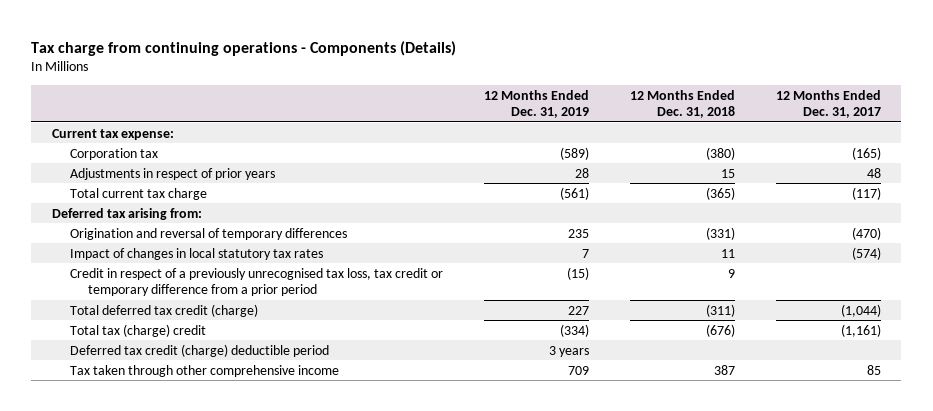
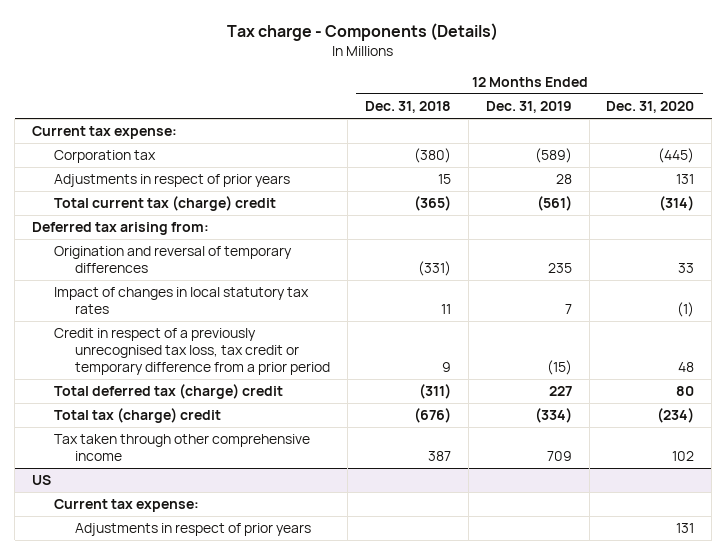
[31,40,457,56] Tax charge from continuing operations - Components (Details) -> [227,22,499,41] Tax charge - Components (Details)
[775,89,881,119] 12 Months Ended Dec. 31, 2017 -> none
none -> [606,101,695,114] Dec. 31, 2020
[69,187,207,200] Total current tax charge -> [53,196,276,212] Total current tax (charge) credit
[69,303,258,317] Total deferred tax credit (charge) -> [53,384,283,400] Total deferred tax (charge) credit
[69,343,329,357] Deferred tax credit (charge) deductible period -> none
none -> [32,475,52,486] US
none -> [53,499,199,513] Current tax expense:
none -> [74,523,311,537] Adjustments in respect of prior years

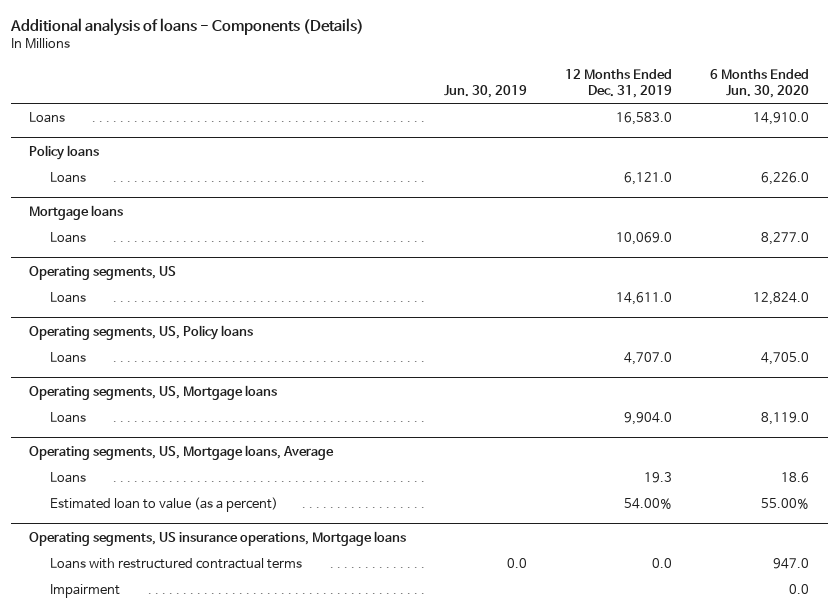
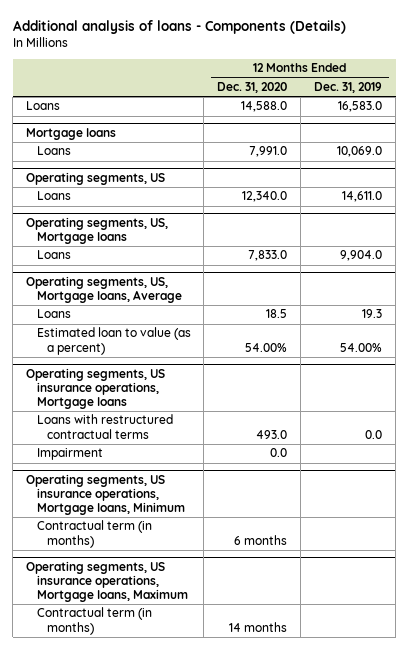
[444,84,528,98] Jun. 30, 2019 -> none
[709,69,809,98] 6 Months Ended Jun. 30, 2020 -> none
none -> [217,81,288,93] Dec. 31, 2020
[29,144,100,160] Policy loans -> none
[50,171,87,183] Loans -> none
[29,324,254,340] Operating segments, US, Policy loans -> none
[50,351,87,363] Loans -> none
none -> [26,473,185,515] Operating segments, US insurance operations, Mortgage loans, Minimum
none -> [36,520,152,548] Contractual term (in months)
none -> [26,560,188,602] Operating segments, US insurance operations, Mortgage loans, Maximum
none -> [36,607,152,635] Contractual term (in months)

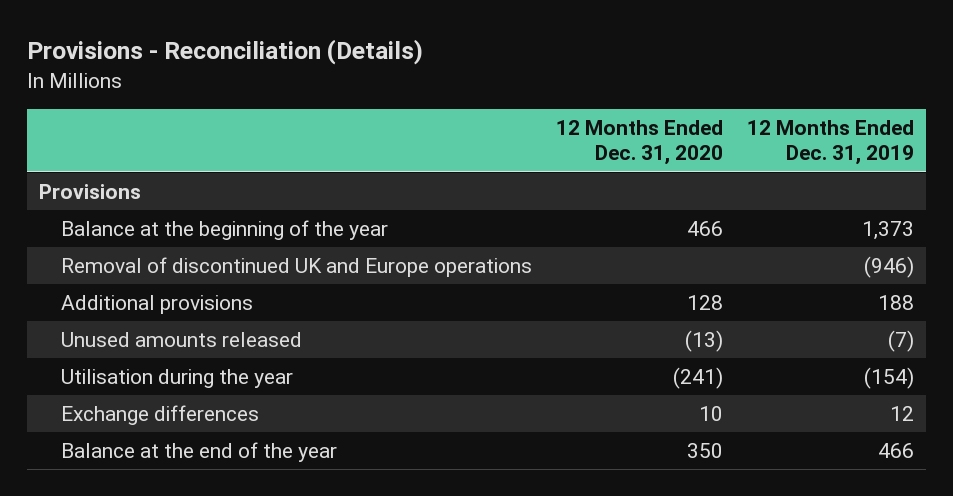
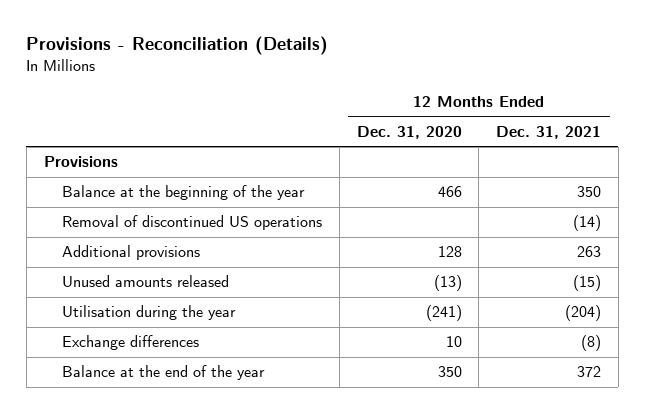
[747,119,915,166] 12 Months Ended Dec. 31, 2019 -> none
none -> [495,125,601,139] Dec. 31, 2021
[61,257,533,278] Removal of discontinued UK and Europe operations -> [62,215,323,231] Removal of discontinued US operations

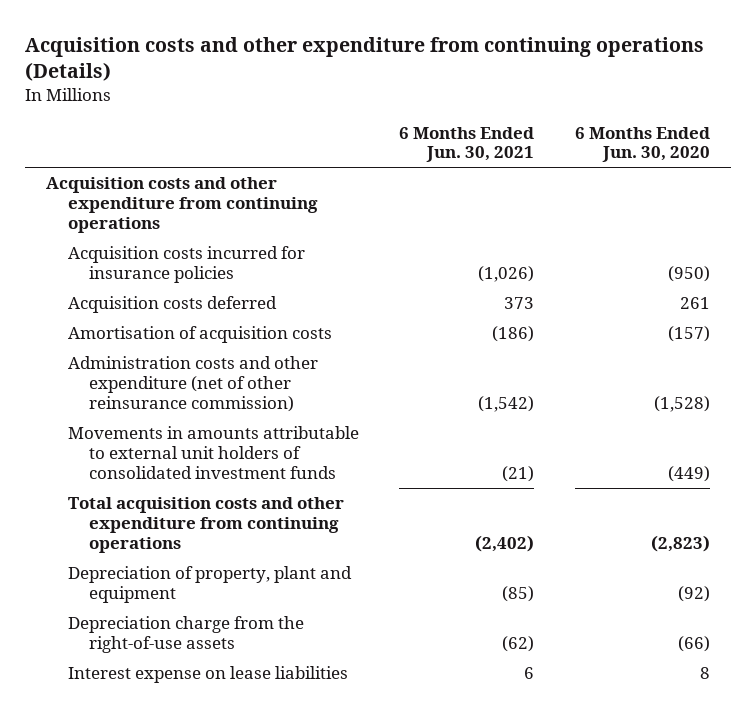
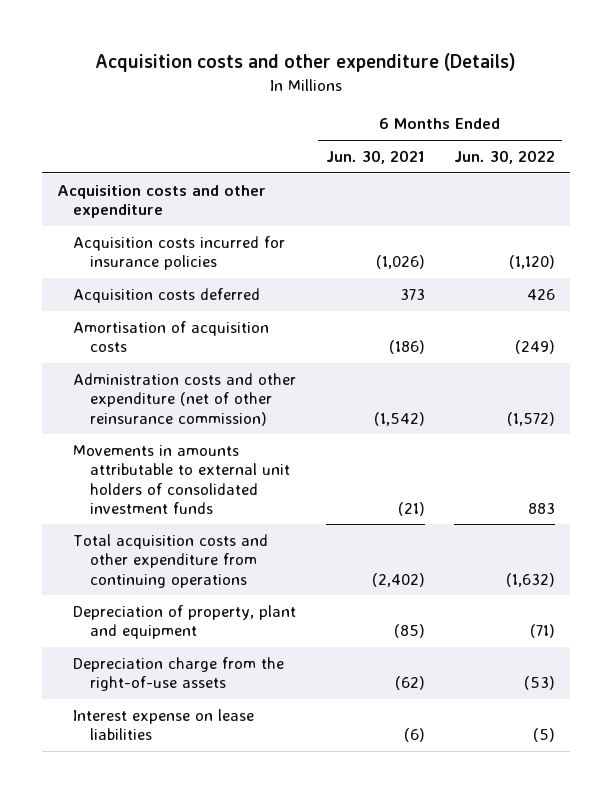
[25,36,705,81] Acquisition costs and other expenditure from continuing operations (Details) -> [94,53,516,73] Acquisition costs and other expenditure (Details)
[575,126,711,163] 6 Months Ended Jun. 30, 2020 -> none
none -> [453,150,555,165] Jun. 30, 2022
[45,177,318,233] Acquisition costs and other expenditure from continuing operations -> [56,184,266,219] Acquisition costs and other expenditure
[524,667,535,680] 6 -> [403,728,425,743] (6)

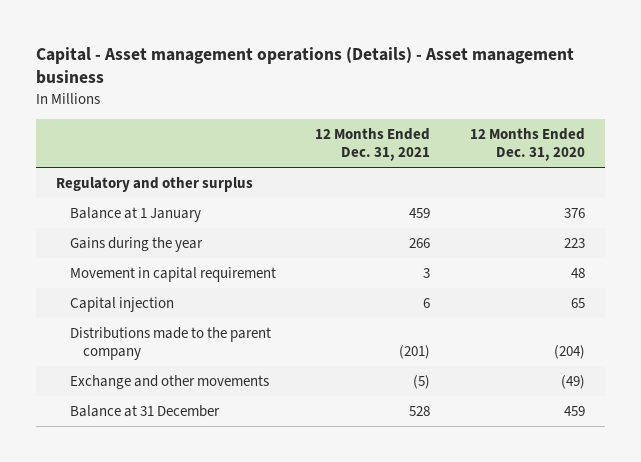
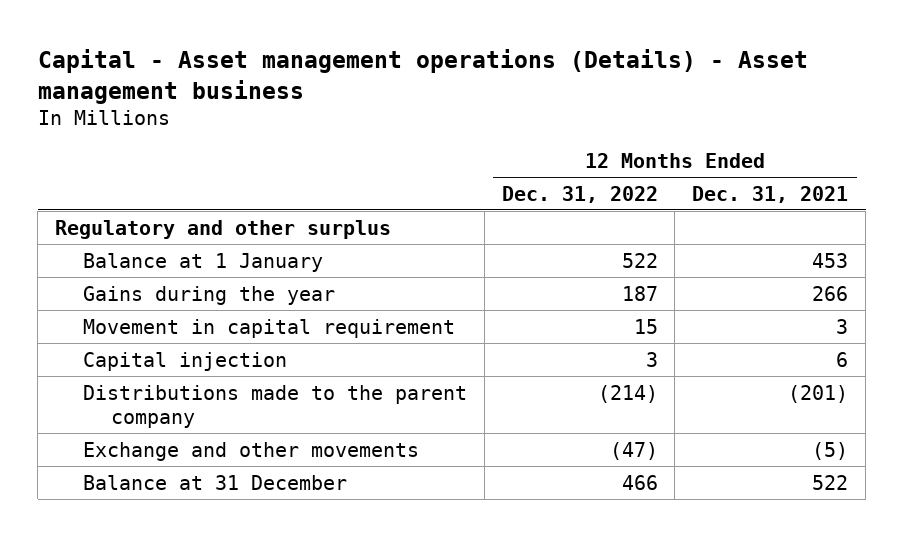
[469,128,585,162] 12 Months Ended Dec. 31, 2020 -> none
none -> [501,185,658,203] Dec. 31, 2022
[409,207,431,218] 459 -> [812,252,849,268] 453
[409,405,431,416] 528 -> [812,474,849,490] 522

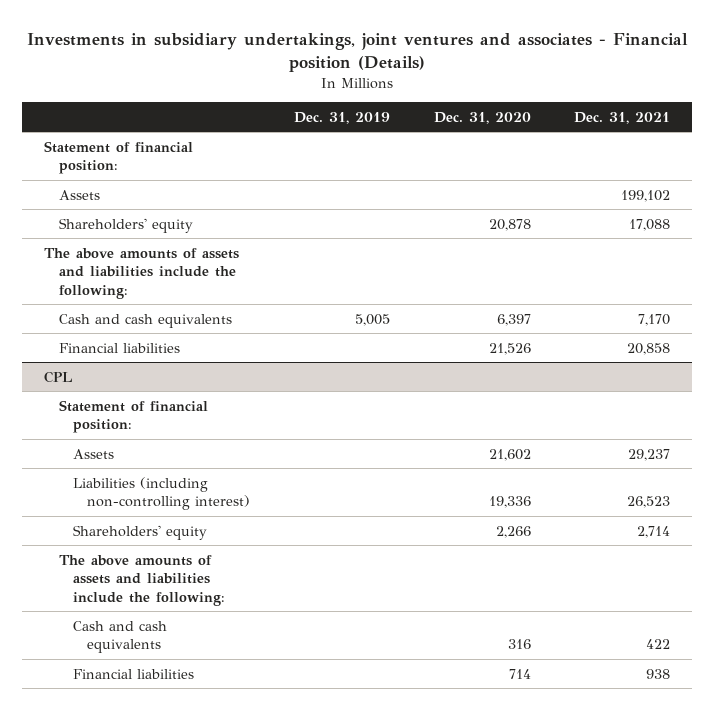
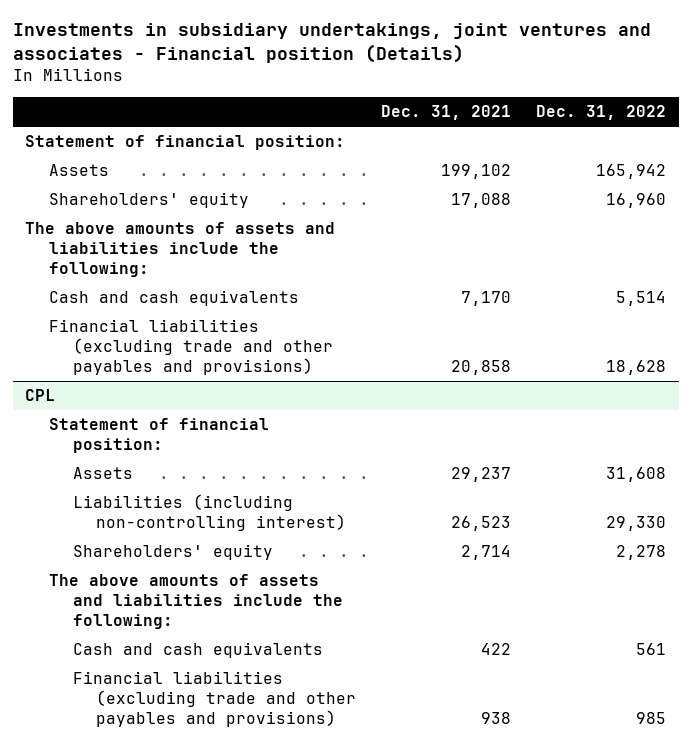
[294,111,391,124] Dec. 31, 2019 -> none
[433,111,531,124] Dec. 31, 2020 -> none
none -> [536,105,667,121] Dec. 31, 2022
[58,342,180,353] Financial liabilities -> [48,319,333,375] Financial liabilities (excluding trade and other payables and provisions)
[73,668,195,679] Financial liabilities -> [72,671,357,727] Financial liabilities (excluding trade and other payables and provisions)

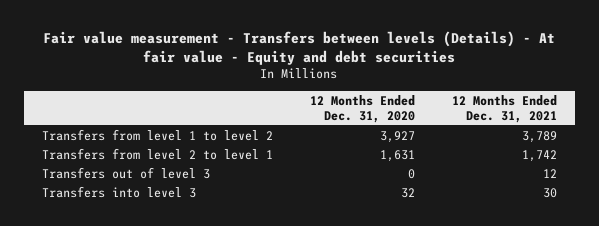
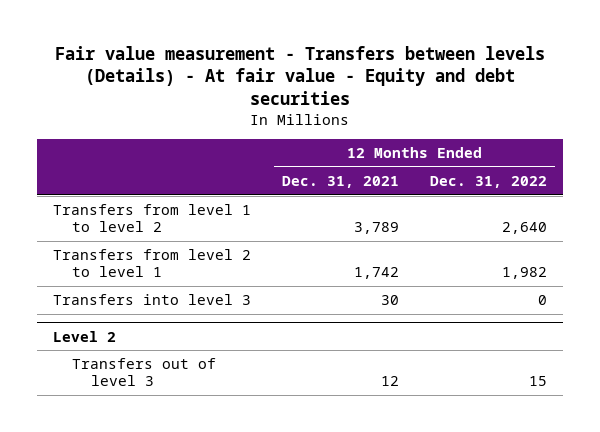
[309,94,415,123] 12 Months Ended Dec. 31, 2020 -> none
none -> [430,176,548,189] Dec. 31, 2022
[42,166,211,179] Transfers out of level 3 -> none
none -> [52,330,116,342] Level 2
none -> [72,358,217,387] Transfers out of level 3

